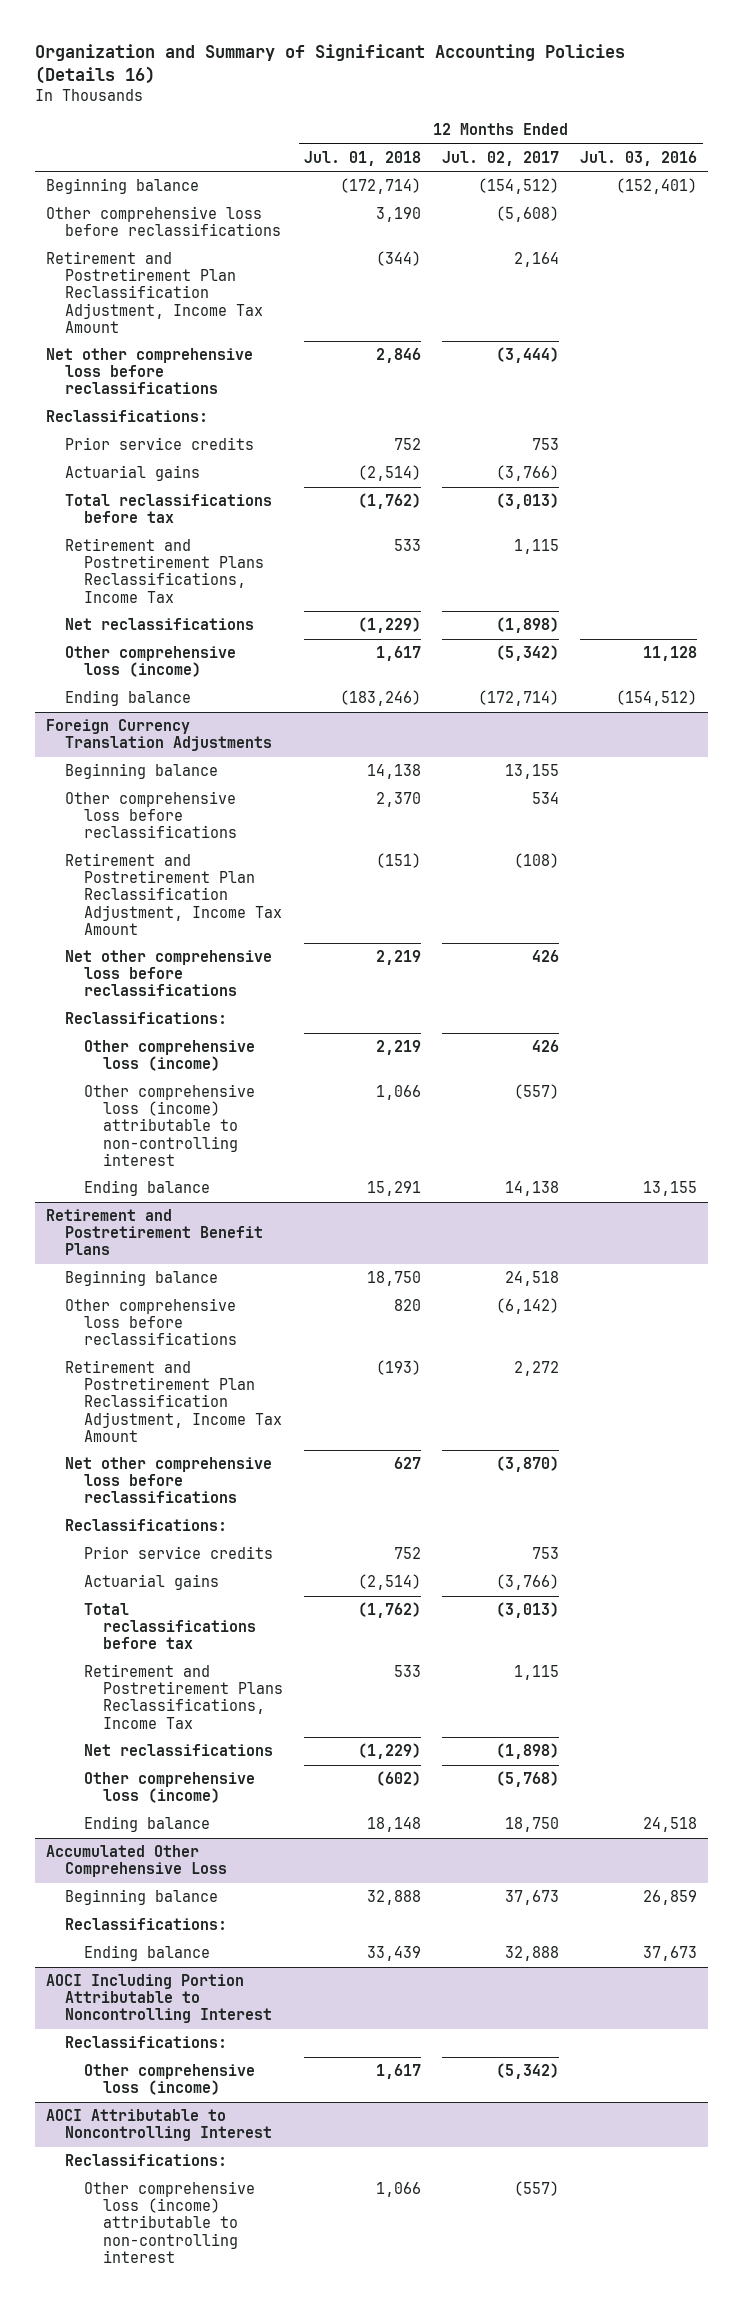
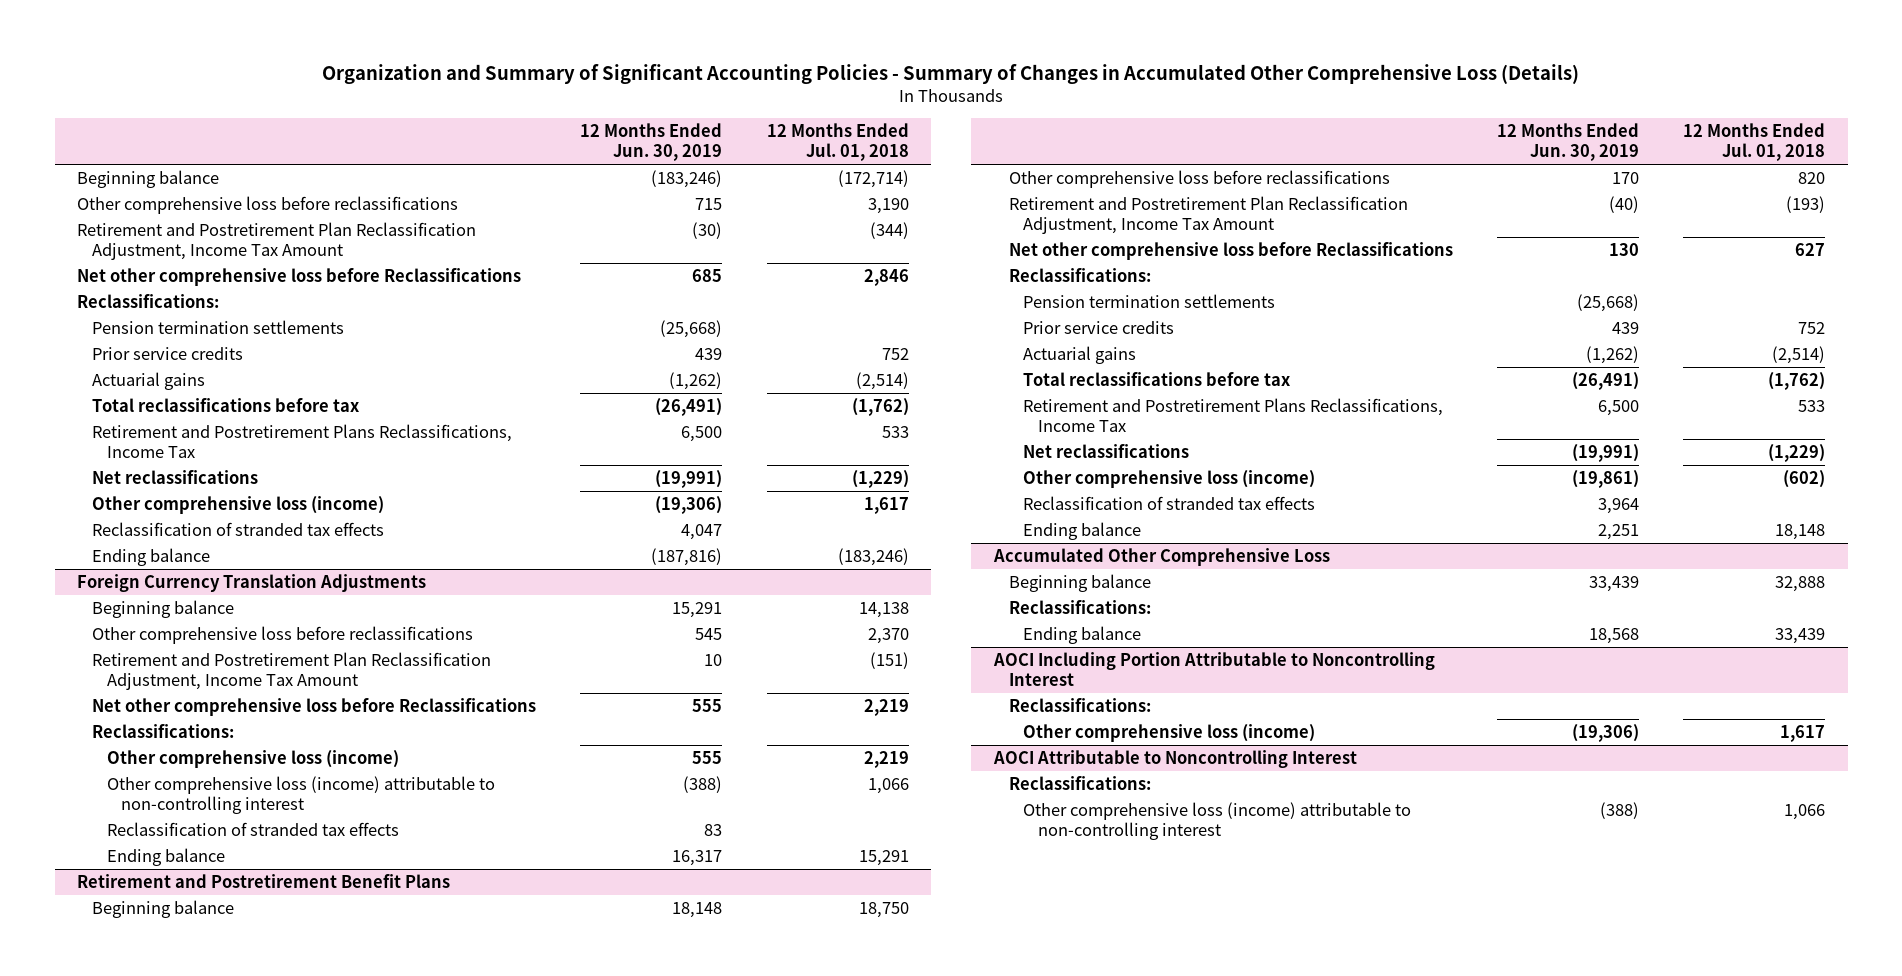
[35,44,626,84] Organization and Summary of Significant Accounting Policies (Details 16) -> [322,63,1580,84] Organization and Summary of Significant Accounting Policies - Summary of Changes in Accumulated Other Comprehensive Loss (Details)
[442,150,560,166] Jul. 02, 2017 -> none
[580,150,698,166] Jul. 03, 2016 -> none
none -> [580,122,723,162] 12 Months Ended Jun. 30, 2019
[45,348,253,395] Net other comprehensive loss before reclassifications -> [76,267,521,286] Net other comprehensive loss before Reclassifications
none -> [91,319,344,334] Pension termination settlements
none -> [91,521,384,536] Reclassification of stranded tax effects
[64,950,272,997] Net other comprehensive loss before reclassifications -> [91,697,536,716] Net other comprehensive loss before Reclassifications
none -> [106,821,399,836] Reclassification of stranded tax effects
[64,1457,272,1504] Net other comprehensive loss before reclassifications -> [1008,241,1453,260] Net other comprehensive loss before Reclassifications
none -> [1023,293,1276,308] Pension termination settlements
none -> [1023,495,1316,510] Reclassification of stranded tax effects

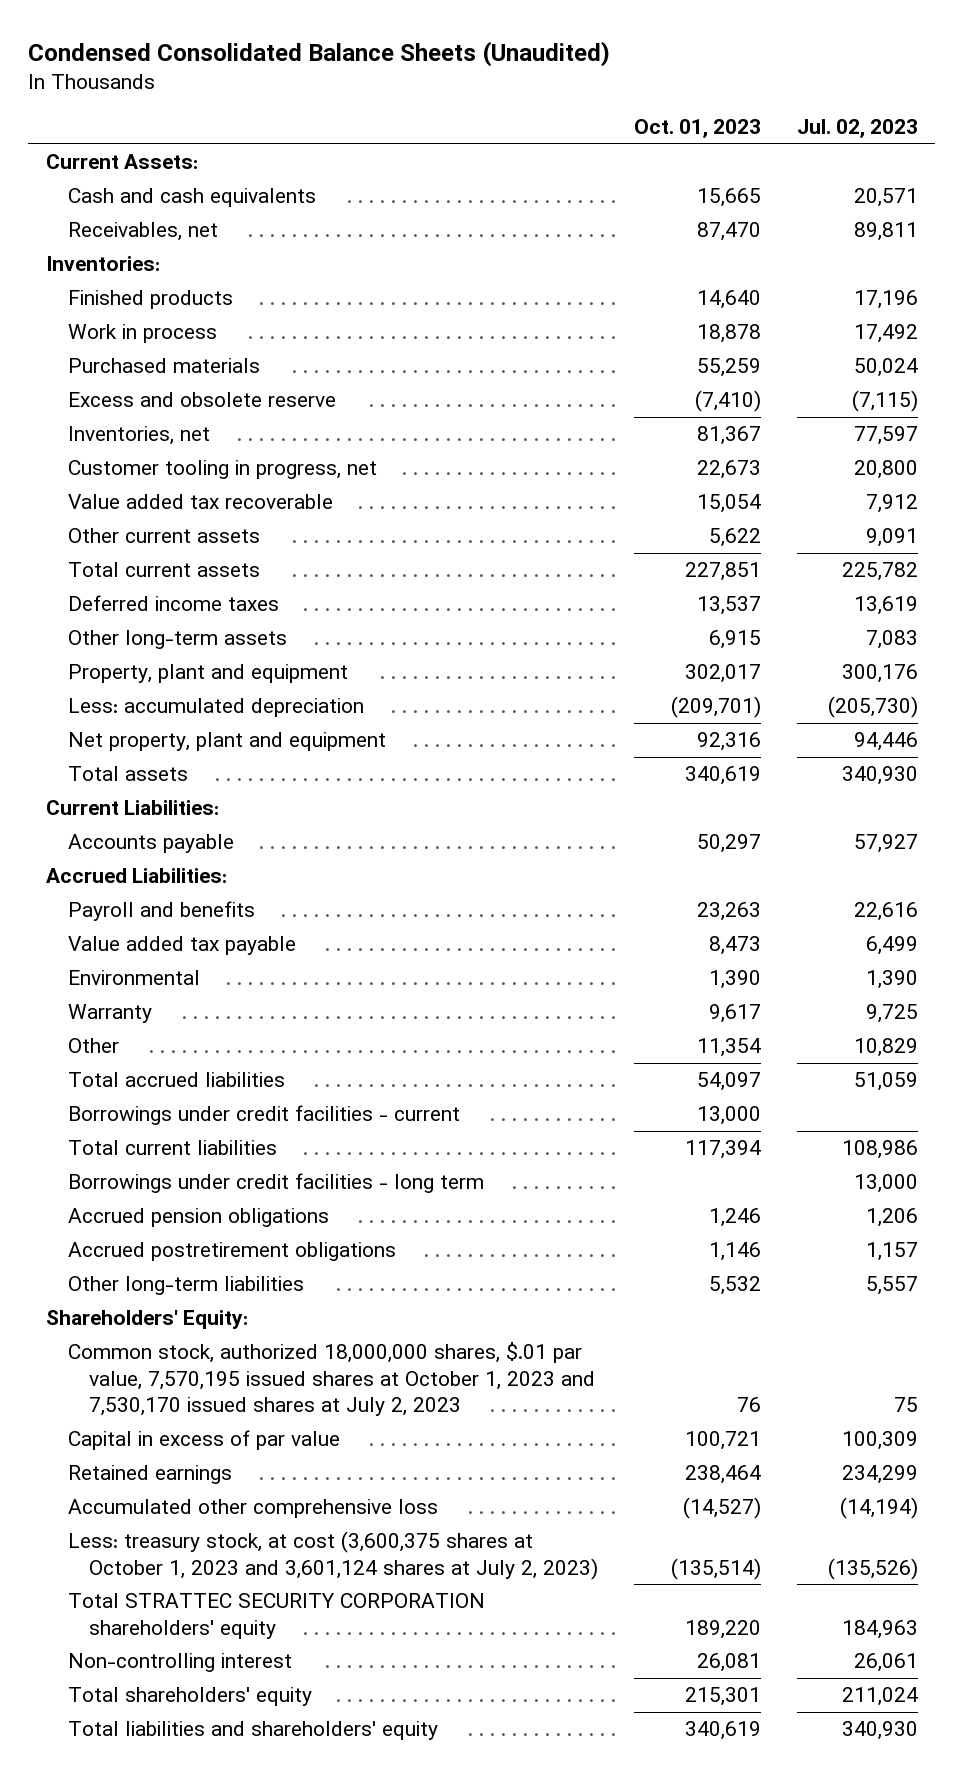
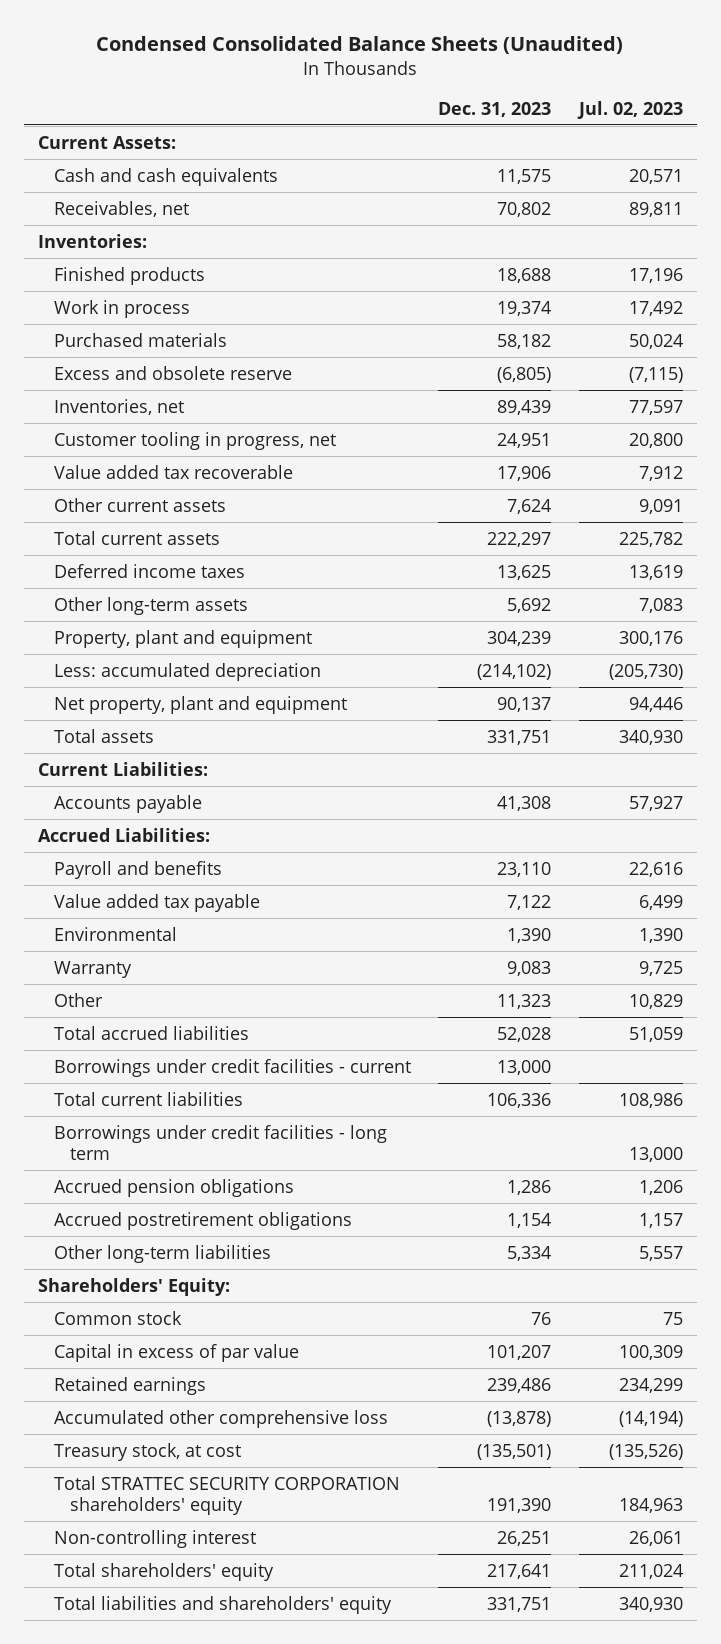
[633,119,761,139] Oct. 01, 2023 -> none
none -> [438,101,552,117] Dec. 31, 2023
[67,1342,596,1417] Common stock, authorized 18,000,000 shares, $.01 par value, 7,570,195 issued shares at October 1, 2023 and 7,530,170 issued shares at July 2, 2023 -> [53,1310,182,1325] Common stock
[67,1531,599,1580] Less: treasury stock, at cost (3,600,375 shares at October 1, 2023 and 3,601,124 shares at July 2, 2023) -> [53,1442,241,1461] Treasury stock, at cost

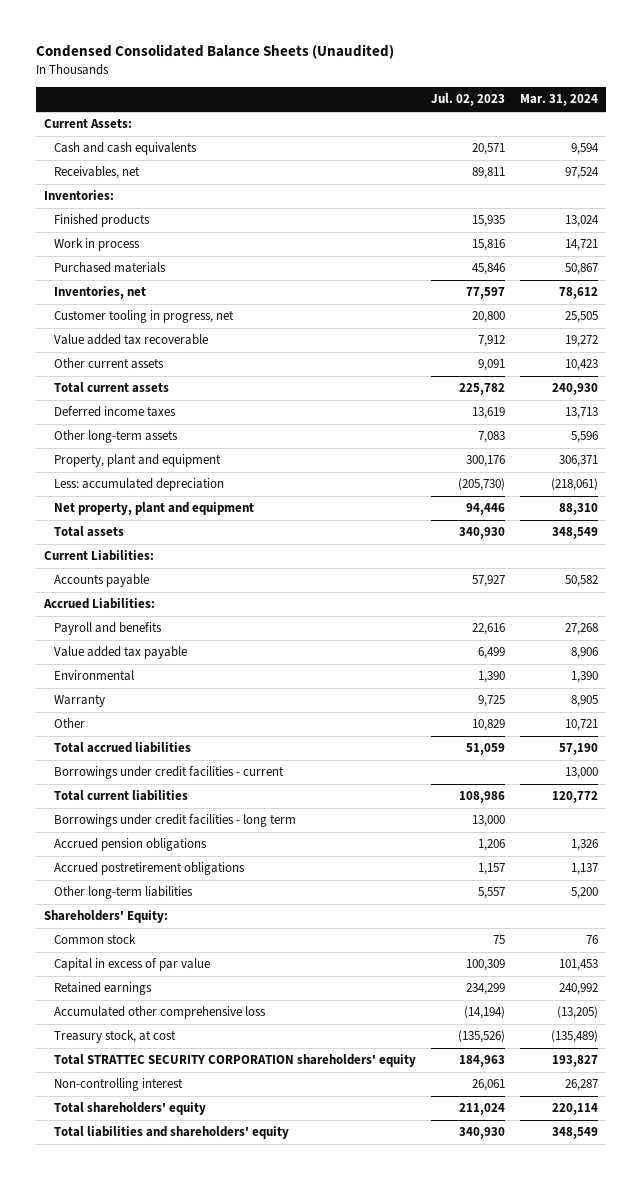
[438,101,552,117] Dec. 31, 2023 -> none
none -> [520,94,599,107] Mar. 31, 2024
[53,365,292,380] Excess and obsolete reserve -> none
[628,267,683,283] 17,196 -> [472,215,506,228] 15,935
[628,300,683,316] 17,492 -> [472,239,506,252] 15,816
[628,333,683,349] 50,024 -> [472,263,506,276] 45,846

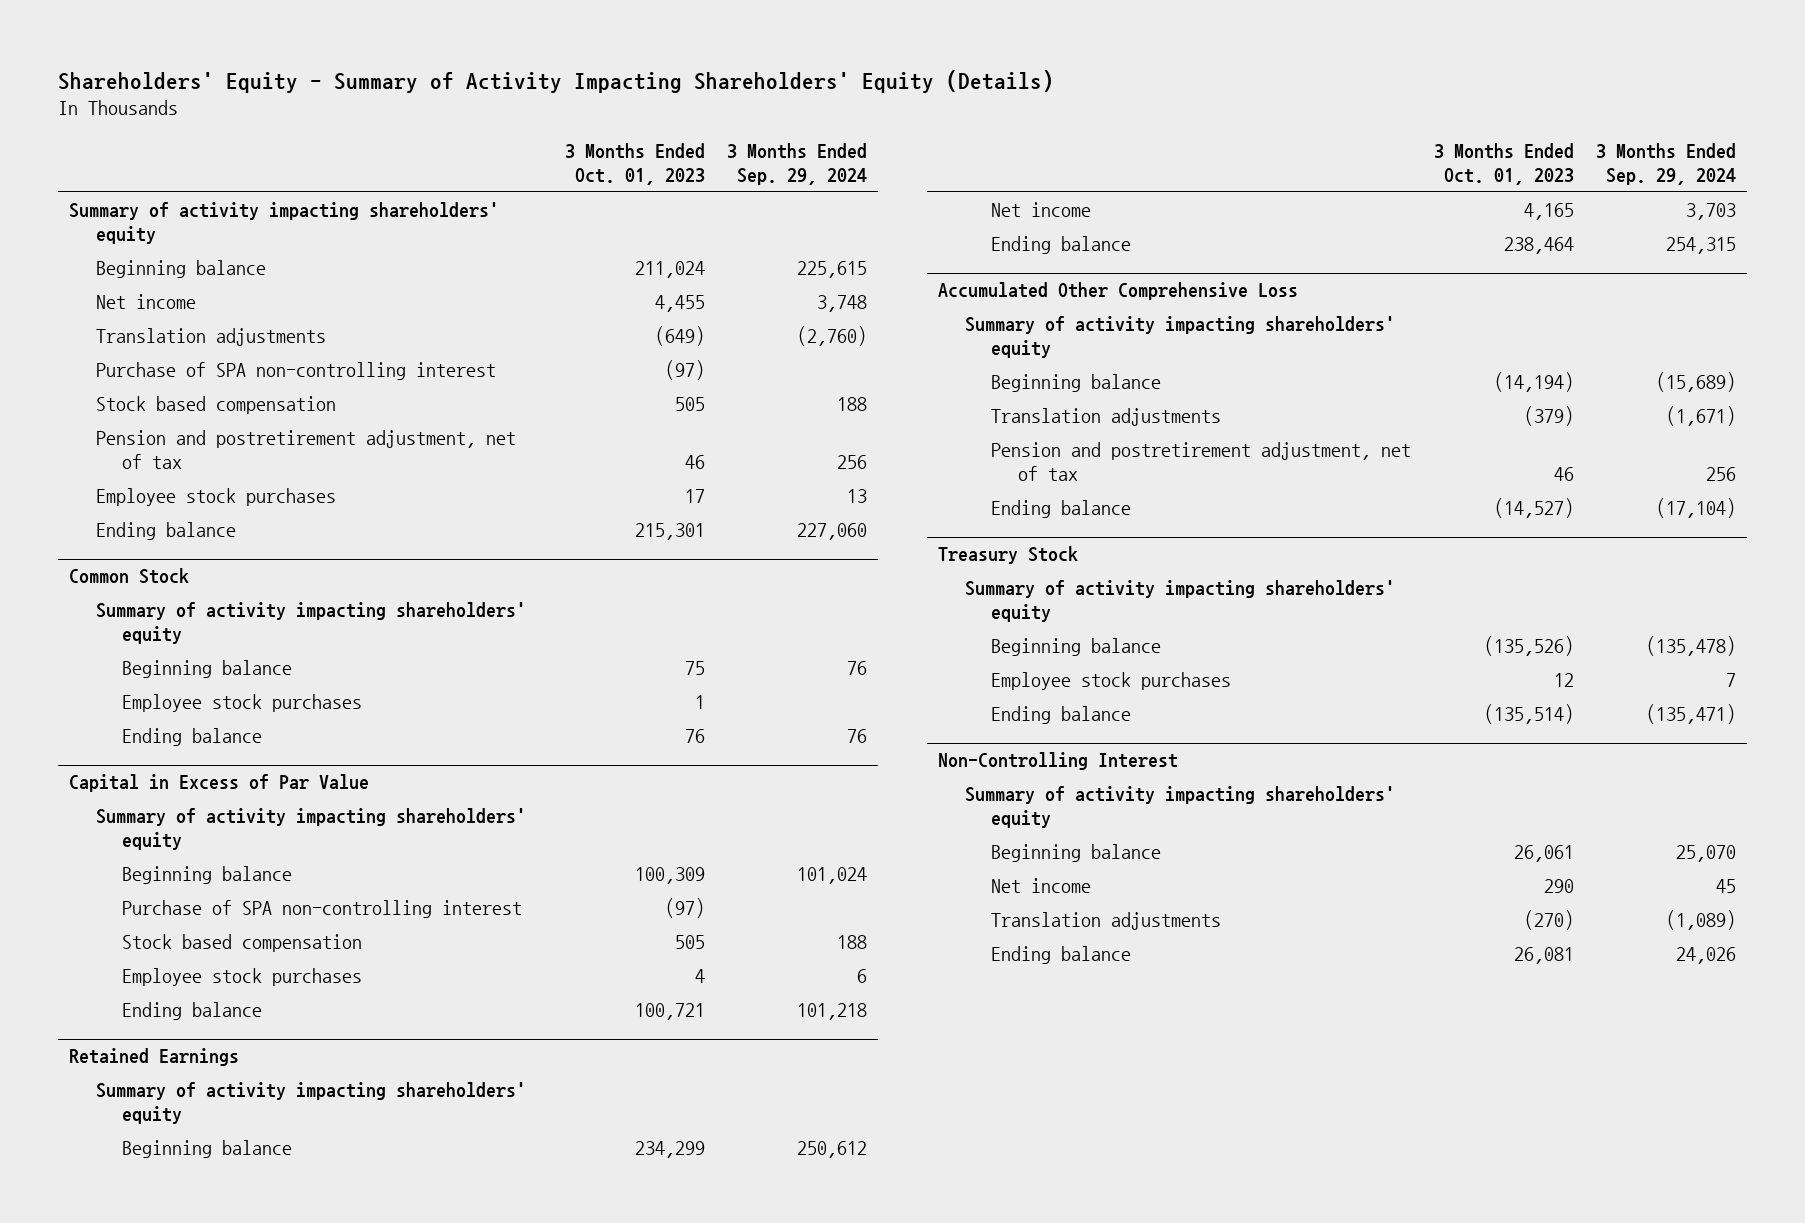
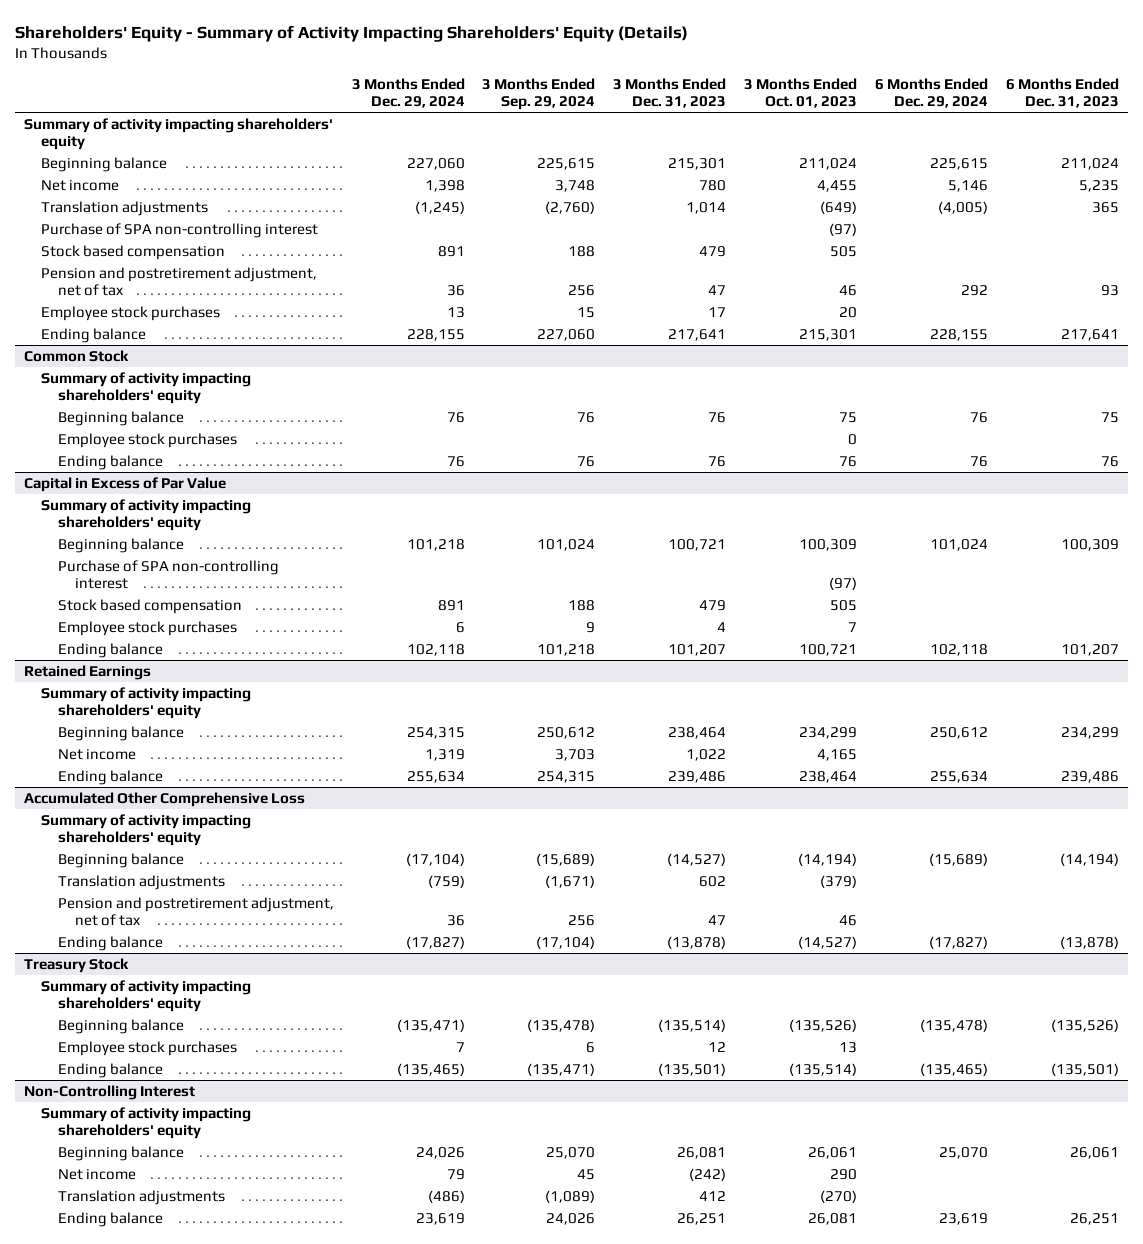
none -> [351,77,465,109] 3 Months Ended Dec. 29, 2024
none -> [613,77,727,109] 3 Months Ended Dec. 31, 2023
none -> [874,77,988,109] 6 Months Ended Dec. 29, 2024
none -> [1005,77,1119,109] 6 Months Ended Dec. 31, 2023
[684,489,705,504] 17 -> [839,306,858,318] 20
[846,489,867,504] 13 -> [577,306,596,318] 15
[694,695,705,710] 1 -> [848,433,858,445] 0
[694,969,705,984] 4 -> [848,621,858,632] 7
[856,969,867,984] 6 -> [586,621,596,633] 9
[1553,673,1574,688] 12 -> [839,1041,858,1053] 13
[1725,673,1736,688] 7 -> [586,1041,596,1053] 6

